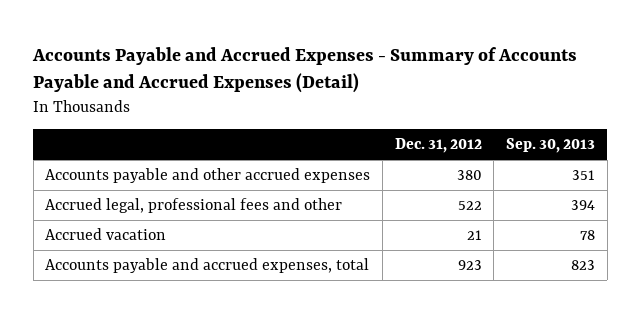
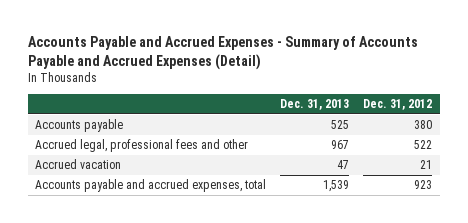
[505,138,595,154] Sep. 30, 2013 -> none
none -> [280,99,350,111] Dec. 31, 2013
[45,168,371,184] Accounts payable and other accrued expenses -> [35,119,124,133] Accounts payable

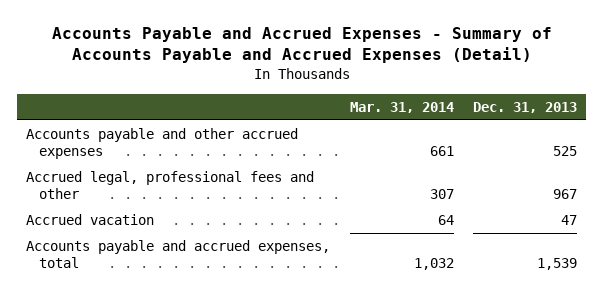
[363,99,433,111] Dec. 31, 2012 -> none
none -> [349,101,454,113] Mar. 31, 2014
[35,119,124,133] Accounts payable -> [26,128,299,159] Accounts payable and other accrued expenses

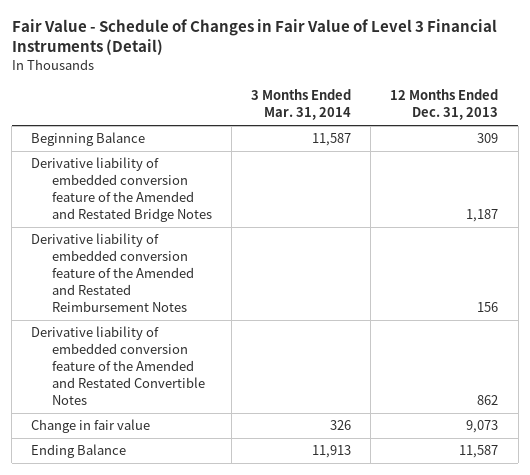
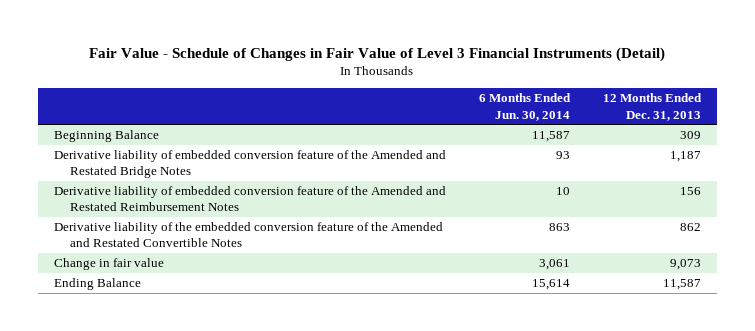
[251,89,352,121] 3 Months Ended Mar. 31, 2014 -> none
none -> [478,93,571,121] 6 Months Ended Jun. 30, 2014
[31,326,206,406] Derivative liability of embedded conversion feature of the Amended and Restated Convertible Notes -> [54,222,444,248] Derivative liability of the embedded conversion feature of the Amended and Restated Convertible Notes

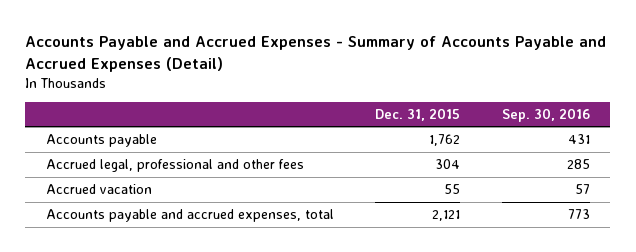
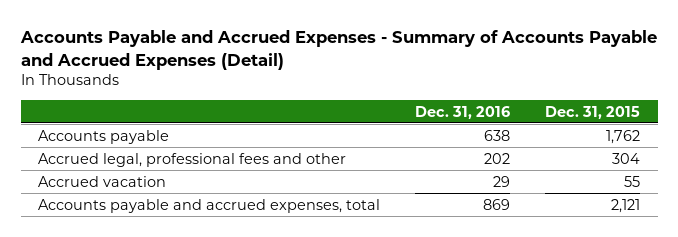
[501,107,590,122] Sep. 30, 2016 -> none
none -> [415,105,511,119] Dec. 31, 2016
[45,159,304,173] Accrued legal, professional and other fees -> [38,152,347,167] Accrued legal, professional fees and other

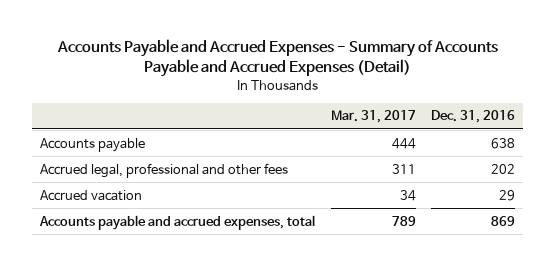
[545,105,641,119] Dec. 31, 2015 -> none
none -> [330,110,416,124] Mar. 31, 2017
[38,152,347,167] Accrued legal, professional fees and other -> [39,162,288,178] Accrued legal, professional and other fees

